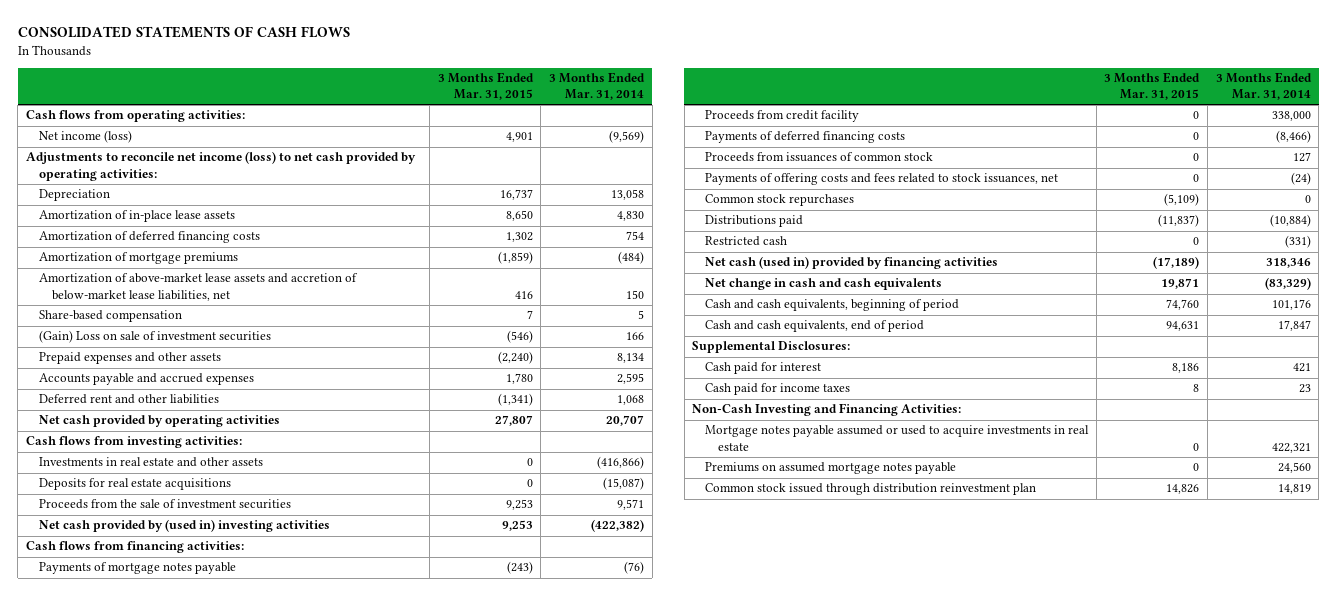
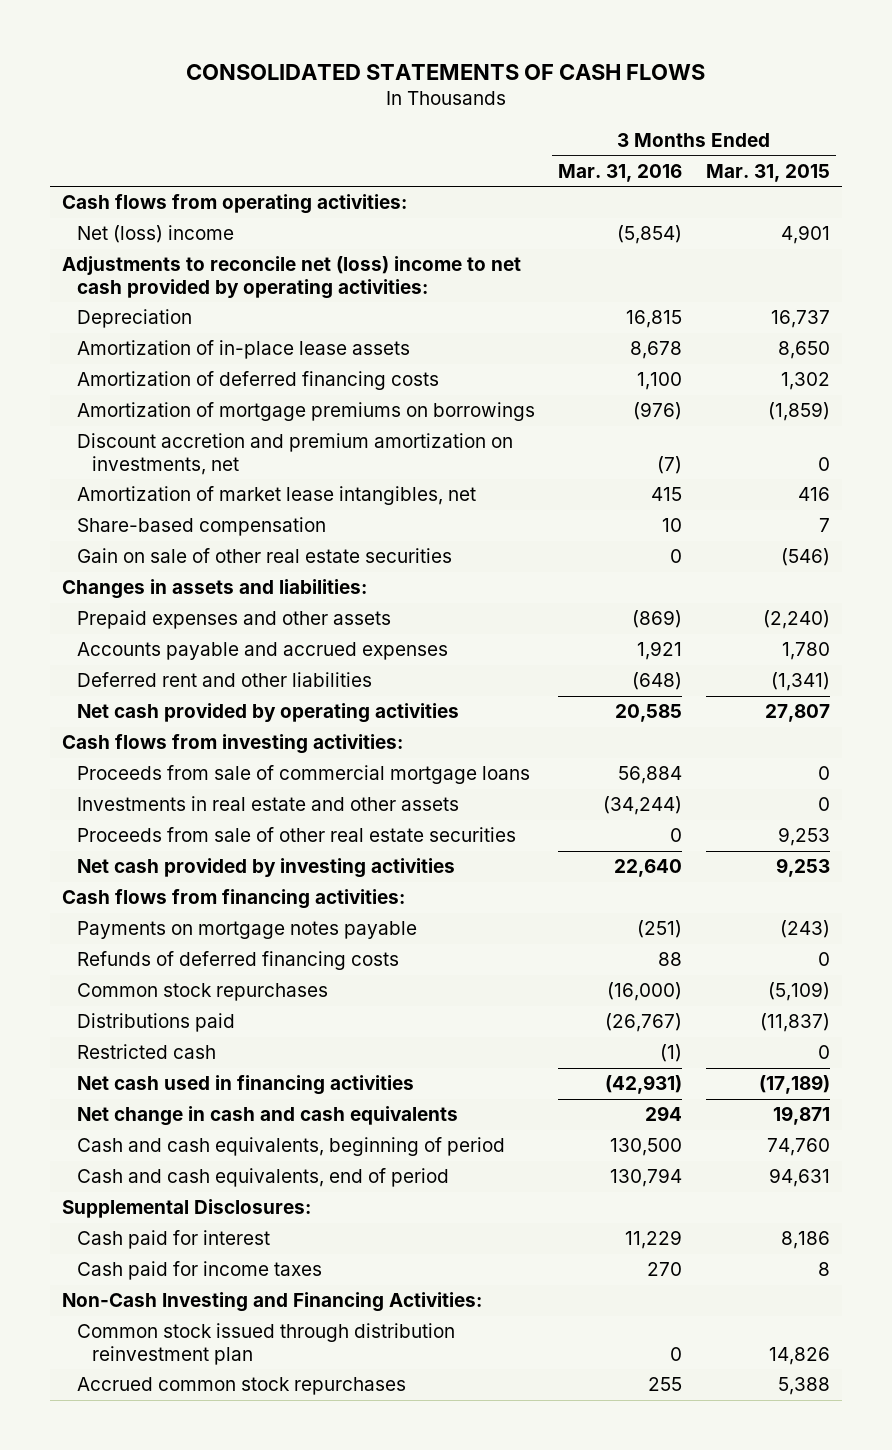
[549,71,646,101] 3 Months Ended Mar. 31, 2014 -> none
none -> [558,163,683,182] Mar. 31, 2016
[38,130,132,144] Net income (loss) -> [76,225,234,244] Net (loss) income
[25,151,416,181] Adjustments to reconcile net income (loss) to net cash provided by operating activities: -> [61,256,521,299] Adjustments to reconcile net (loss) income to net cash provided by operating activities:
[38,252,238,265] Amortization of mortgage premiums -> [76,402,535,422] Amortization of mortgage premiums on borrowings
none -> [76,433,513,475] Discount accretion and premium amortization on investments, net
[38,273,358,301] Amortization of above-market lease assets and accretion of below-market lease liabilities, net -> [76,486,476,506] Amortization of market lease intangibles, net
[38,330,271,344] (Gain) Loss on sale of investment securities -> [76,548,452,564] Gain on sale of other real estate securities
none -> [61,579,367,600] Changes in assets and liabilities:
none -> [76,765,530,785] Proceeds from sale of commercial mortgage loans
[38,478,231,491] Deposits for real estate acquisitions -> none
[38,499,291,510] Proceeds from the sale of investment securities -> [76,827,516,843] Proceeds from sale of other real estate securities
[38,519,330,533] Net cash provided by (used in) investing activities -> [76,858,455,879] Net cash provided by investing activities
[705,110,860,123] Proceeds from credit facility -> none
[705,152,934,163] Proceeds from issuances of common stock -> none
[705,173,1059,186] Payments of offering costs and fees related to stock issuances, net -> none
[38,562,236,575] Payments of mortgage notes payable -> [76,921,417,940] Payments on mortgage notes payable
[705,131,906,144] Payments of deferred financing costs -> [76,951,399,971] Refunds of deferred financing costs
[705,256,999,270] Net cash (used in) provided by financing activities -> [76,1075,414,1096] Net cash used in financing activities
[705,425,1090,451] Mortgage notes payable assumed or used to acquire investments in real estate -> none
[705,462,957,475] Premiums on assumed mortgage notes payable -> none
none -> [76,1377,406,1396] Accrued common stock repurchases

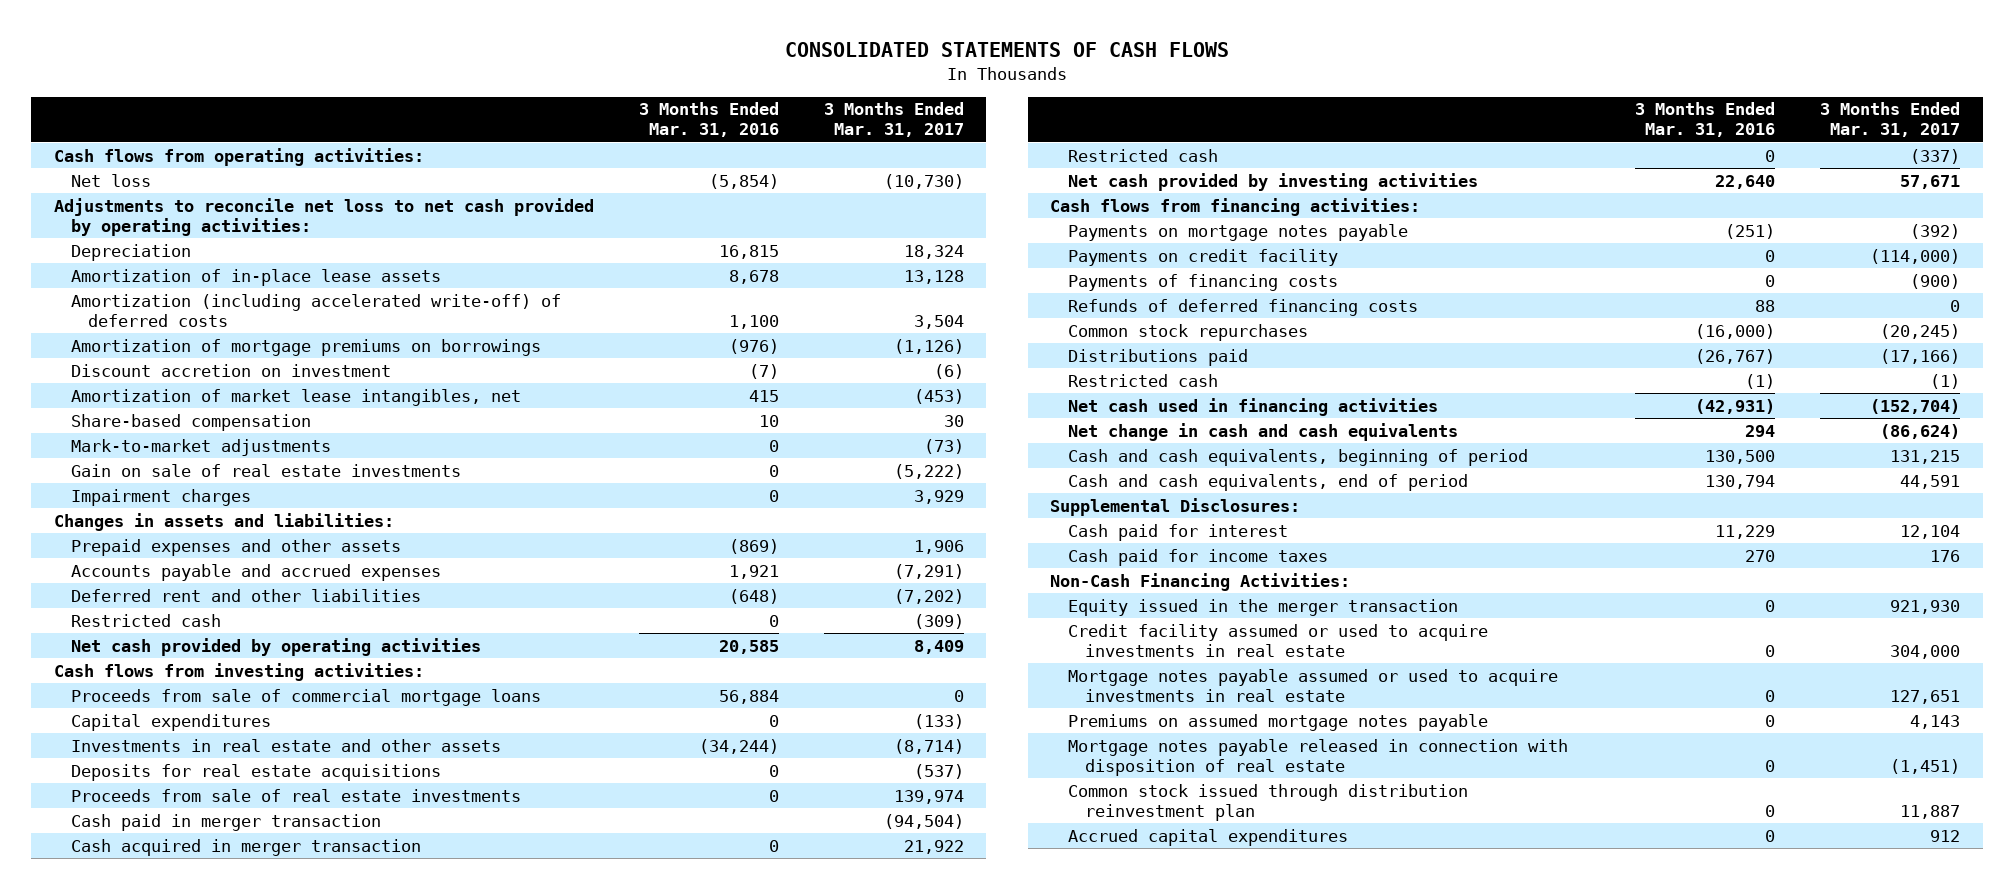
[705,163,830,182] Mar. 31, 2015 -> none
none -> [823,102,964,138] 3 Months Ended Mar. 31, 2017
[76,225,234,244] Net (loss) income -> [70,173,151,187] Net loss
[61,256,521,299] Adjustments to reconcile net (loss) income to net cash provided by operating activities: -> [53,197,594,236] Adjustments to reconcile net loss to net cash provided by operating activities:
[76,371,439,391] Amortization of deferred financing costs -> [70,293,561,327] Amortization (including accelerated write-off) of deferred costs
[76,433,513,475] Discount accretion and premium amortization on investments, net -> [70,363,391,377] Discount accretion on investment
none -> [70,438,331,456] Mark-to-market adjustments
[76,548,452,564] Gain on sale of other real estate securities -> [70,463,461,477] Gain on sale of real estate investments
none -> [70,488,251,506] Impairment charges
none -> [70,613,221,627] Restricted cash
none -> [70,713,271,731] Capital expenditures
none -> [70,763,441,781] Deposits for real estate acquisitions
[76,827,516,843] Proceeds from sale of other real estate securities -> [70,788,521,802] Proceeds from sale of real estate investments
none -> [70,813,381,831] Cash paid in merger transaction
none -> [70,838,421,856] Cash acquired in merger transaction
none -> [1067,148,1218,162] Restricted cash
none -> [1067,248,1338,266] Payments on credit facility
none -> [1067,273,1338,291] Payments of financing costs
[61,1292,482,1313] Non-Cash Investing and Financing Activities: -> [1050,572,1351,591] Non-Cash Financing Activities:
none -> [1067,598,1458,616] Equity issued in the merger transaction
none -> [1067,623,1488,657] Credit facility assumed or used to acquire investments in real estate
none -> [1067,668,1558,702] Mortgage notes payable assumed or used to acquire investments in real estate
none -> [1067,713,1488,731] Premiums on assumed mortgage notes payable
none -> [1067,738,1568,776] Mortgage notes payable released in connection with disposition of real estate
[76,1377,406,1396] Accrued common stock repurchases -> none
none -> [1067,828,1348,846] Accrued capital expenditures

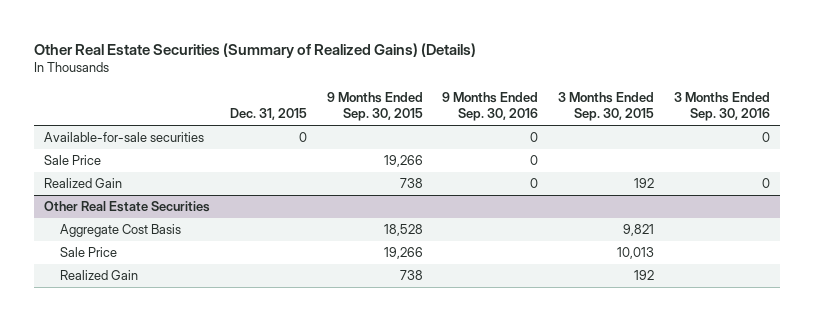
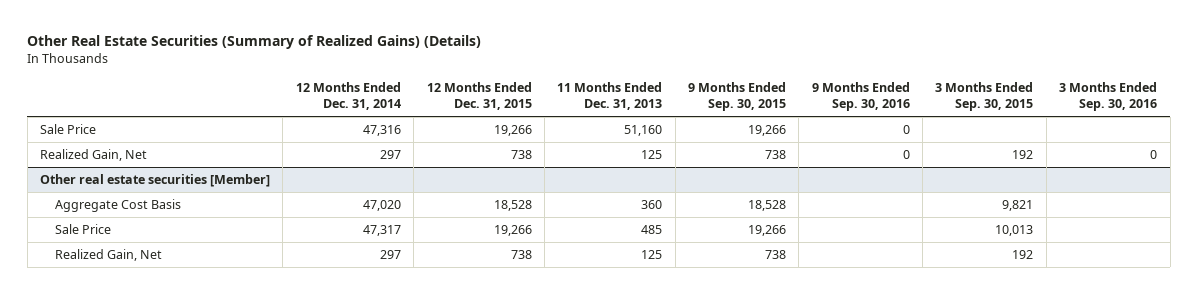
[229,108,307,121] Dec. 31, 2015 -> none
none -> [295,82,401,111] 12 Months Ended Dec. 31, 2014
none -> [426,82,532,111] 12 Months Ended Dec. 31, 2015
none -> [557,82,663,111] 11 Months Ended Dec. 31, 2013
[44,132,205,143] Available-for-sale securities -> none
[44,178,123,189] Realized Gain -> [40,148,148,161] Realized Gain, Net
[44,201,211,213] Other Real Estate Securities -> [40,173,271,187] Other real estate securities [Member]
[59,270,138,281] Realized Gain -> [54,248,162,261] Realized Gain, Net

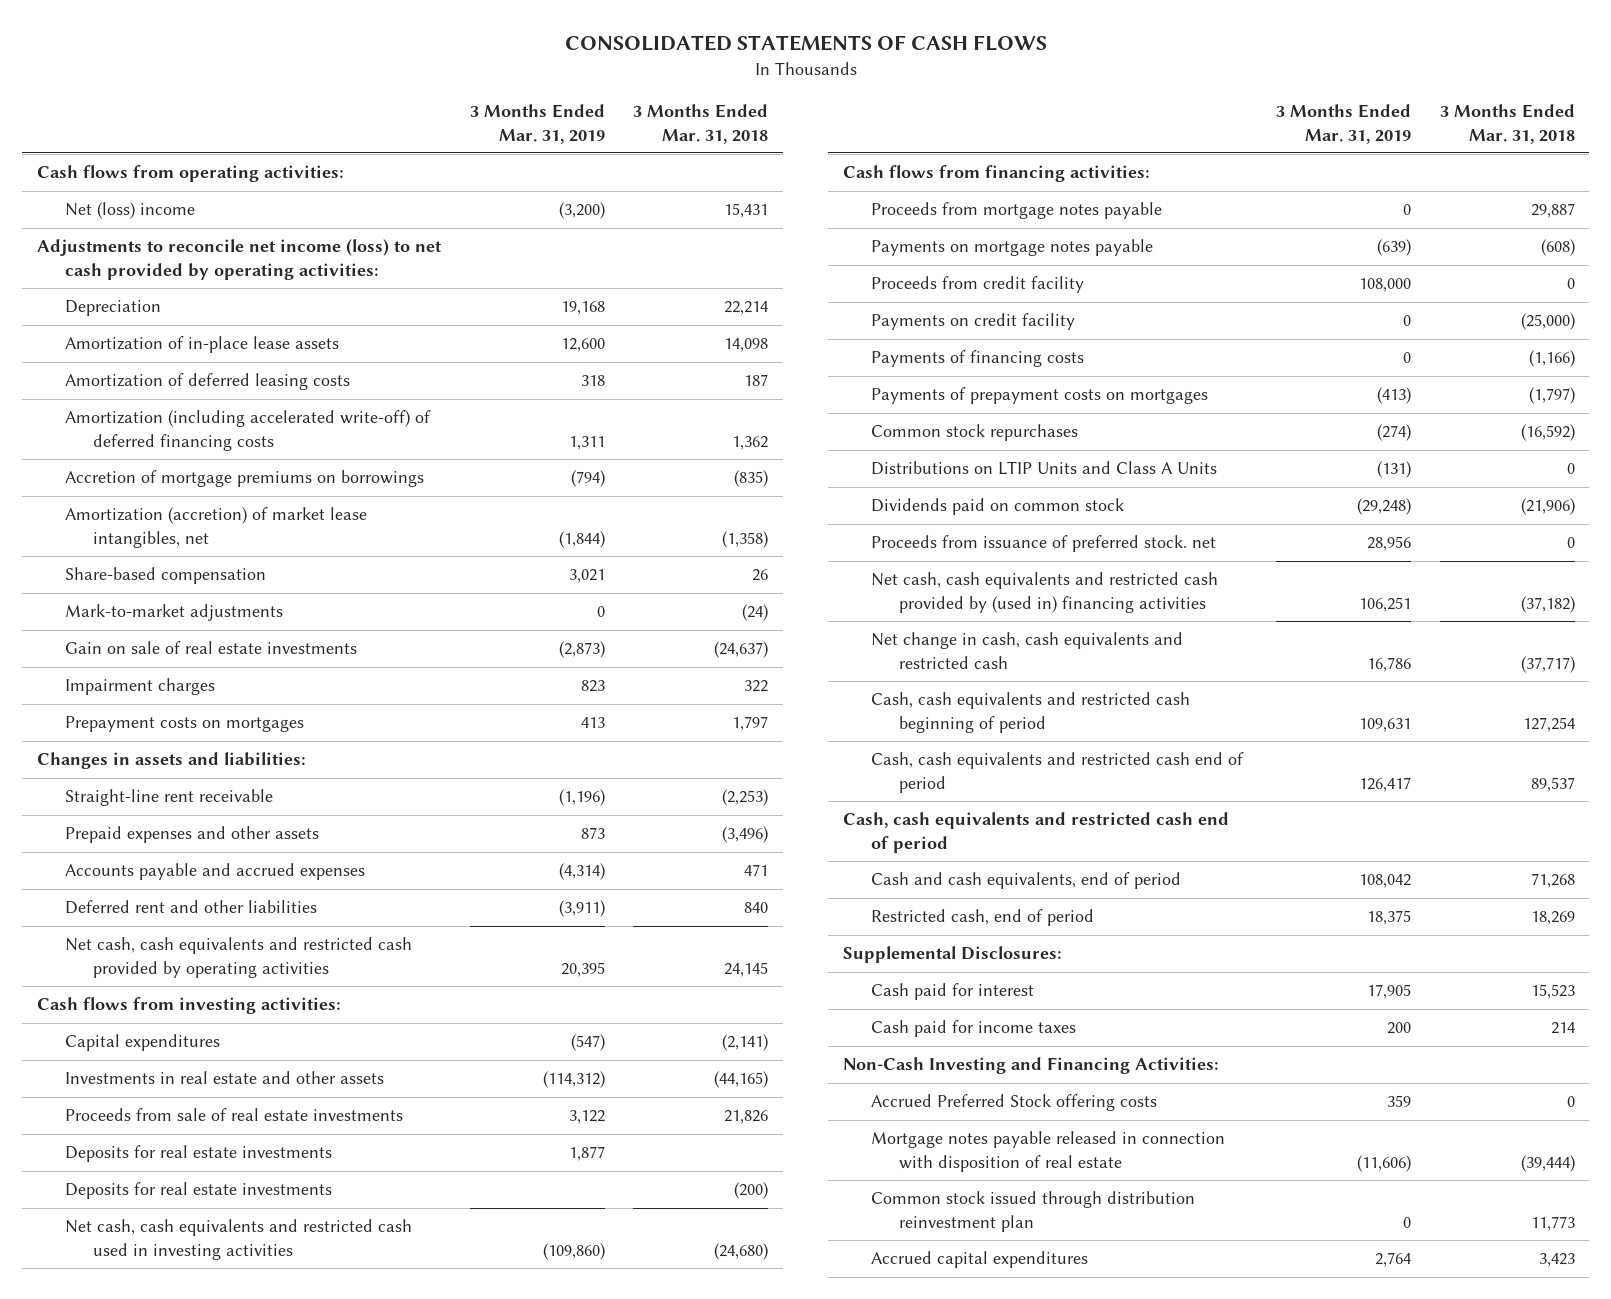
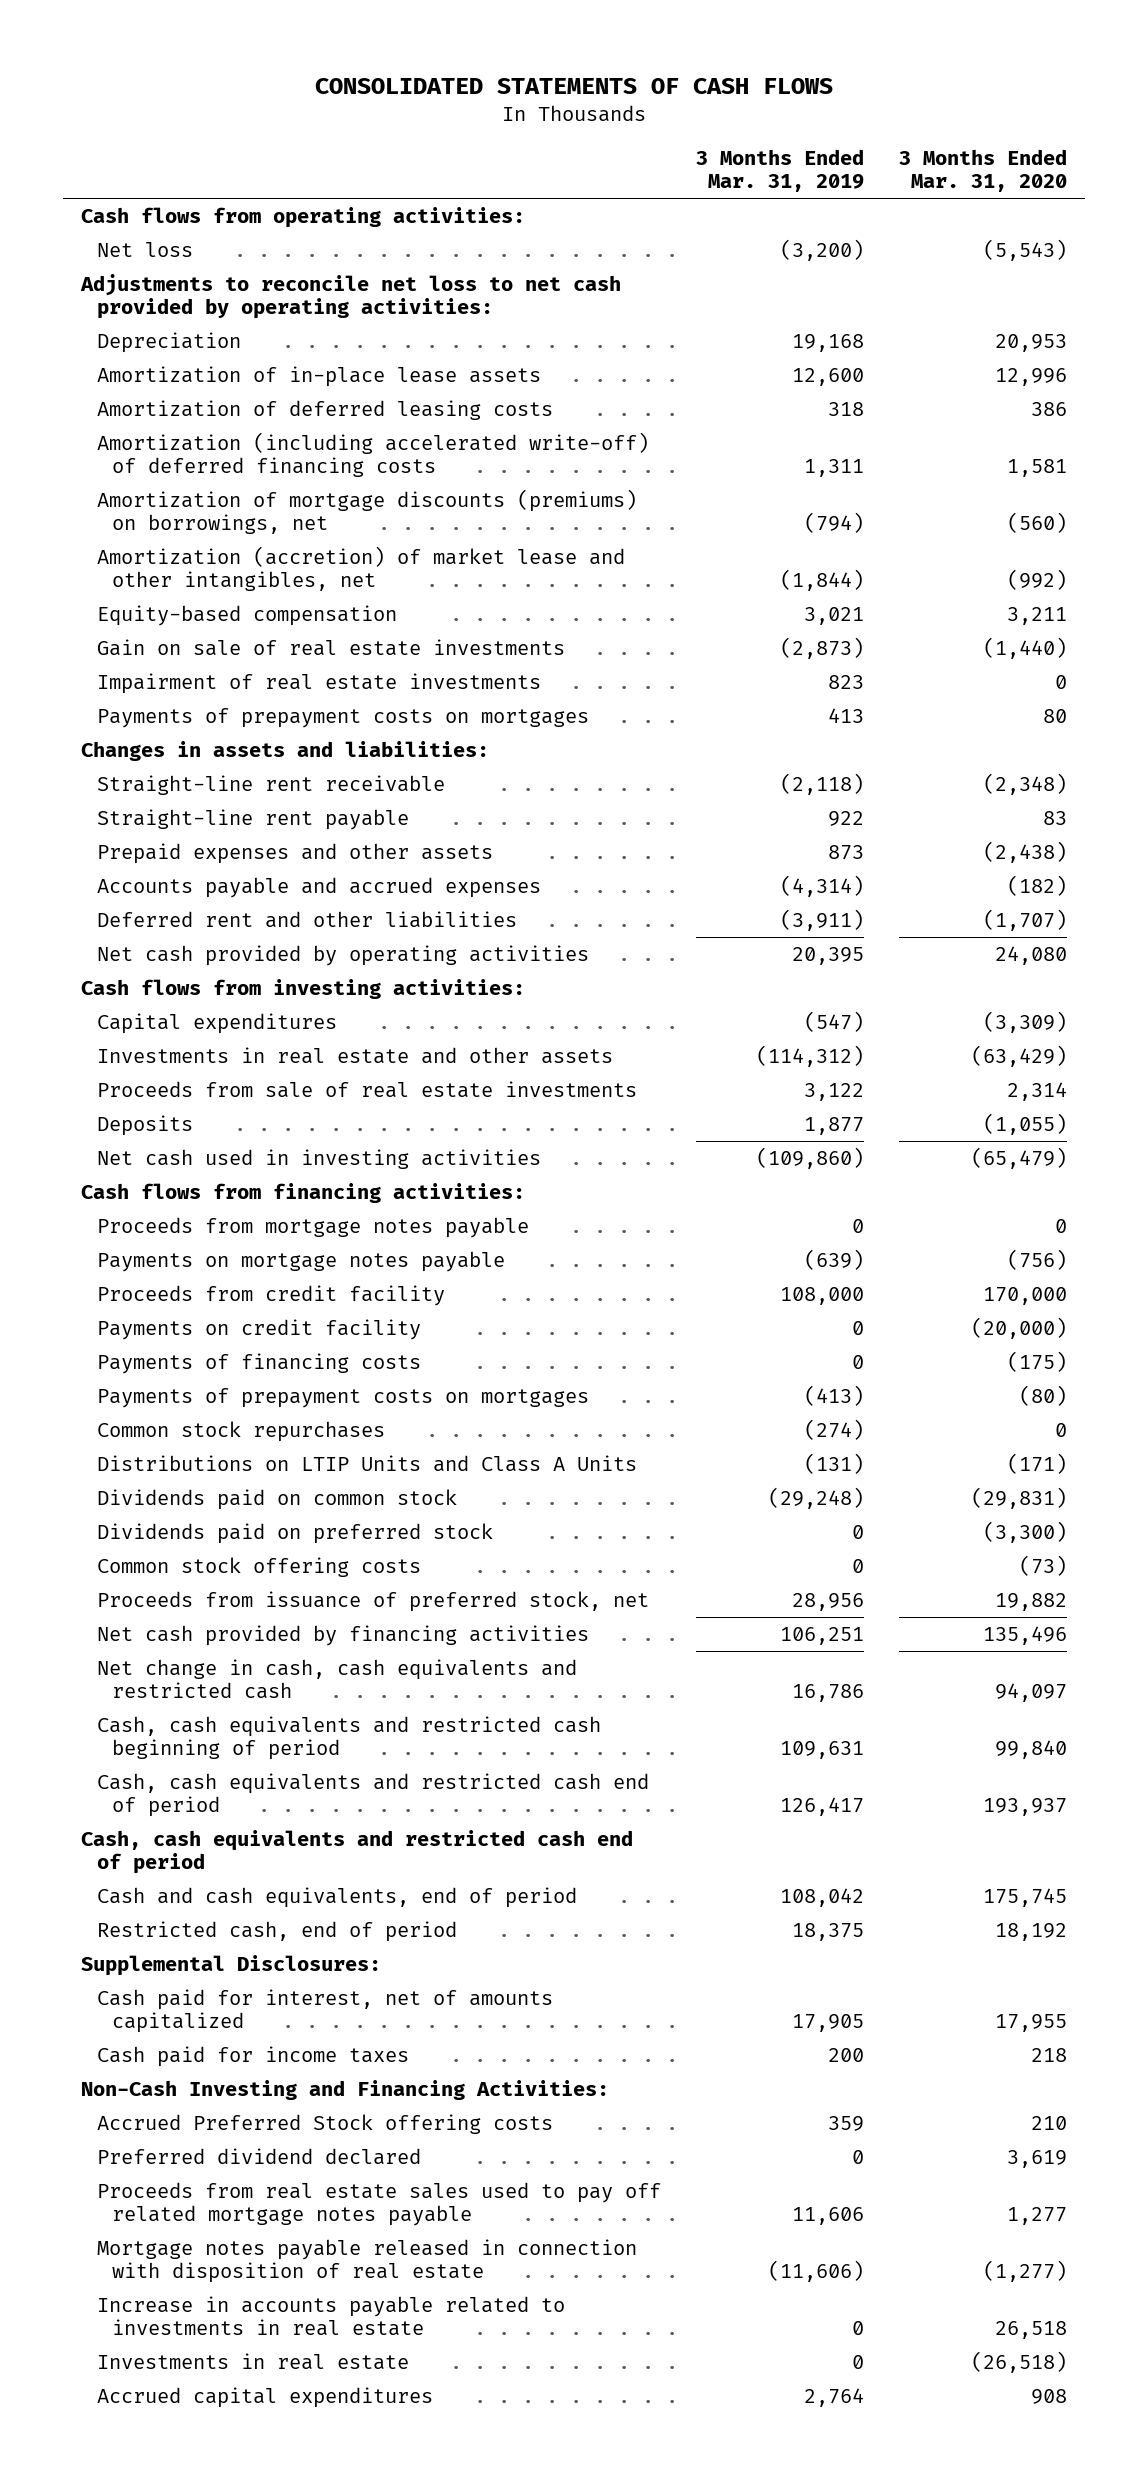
[633,104,769,144] 3 Months Ended Mar. 31, 2018 -> none
none -> [898,149,1067,193] 3 Months Ended Mar. 31, 2020
[64,202,195,220] Net (loss) income -> [96,241,193,257] Net loss
[36,239,442,280] Adjustments to reconcile net income (loss) to net cash provided by operating activities: -> [79,273,621,320] Adjustments to reconcile net loss to net cash provided by operating activities:
[64,604,283,622] Mark-to-market adjustments -> none
[64,470,424,488] Accretion of mortgage premiums on borrowings -> [96,488,637,535] Amortization of mortgage discounts (premiums) on borrowings, net
[64,507,367,548] Amortization (accretion) of market lease intangibles, net -> [96,545,625,592] Amortization (accretion) of market lease and other intangibles, net
[64,567,266,585] Share-based compensation -> [96,604,397,626] Equity-based compensation
[64,678,215,696] Impairment charges -> [96,672,541,694] Impairment of real estate investments
[64,716,304,733] Prepayment costs on mortgages -> [96,707,589,728] Payments of prepayment costs on mortgages
[558,789,605,807] (1,196) -> [779,772,864,795] (2,118)
none -> [96,808,409,830] Straight-line rent payable
[64,937,412,978] Net cash, cash equivalents and restricted cash provided by operating activities -> [96,944,589,966] Net cash provided by operating activities
[64,1182,332,1200] Deposits for real estate investments -> none
[64,1145,332,1163] Deposits for real estate investments -> [96,1114,193,1136] Deposits
[64,1219,412,1260] Net cash, cash equivalents and restricted cash used in investing activities -> [96,1148,541,1169] Net cash used in investing activities
none -> [96,1522,493,1544] Dividends paid on preferred stock
none -> [96,1556,421,1577] Common stock offering costs
[871,535,1217,553] Proceeds from issuance of preferred stock. net -> [96,1590,649,1612] Proceeds from issuance of preferred stock, net
[871,572,1219,613] Net cash, cash equivalents and restricted cash provided by (used in) financing activities -> [96,1624,589,1646] Net cash provided by financing activities
[871,983,1035,1001] Cash paid for interest -> [96,1988,553,2034] Cash paid for interest, net of amounts capitalized
none -> [96,2147,421,2165] Preferred dividend declared
none -> [96,2181,661,2227] Proceeds from real estate sales used to pay off related mortgage notes payable
none -> [96,2295,565,2337] Increase in accounts payable related to investments in real estate
[871,1191,1196,1232] Common stock issued through distribution reinvestment plan -> [96,2352,409,2370] Investments in real estate

